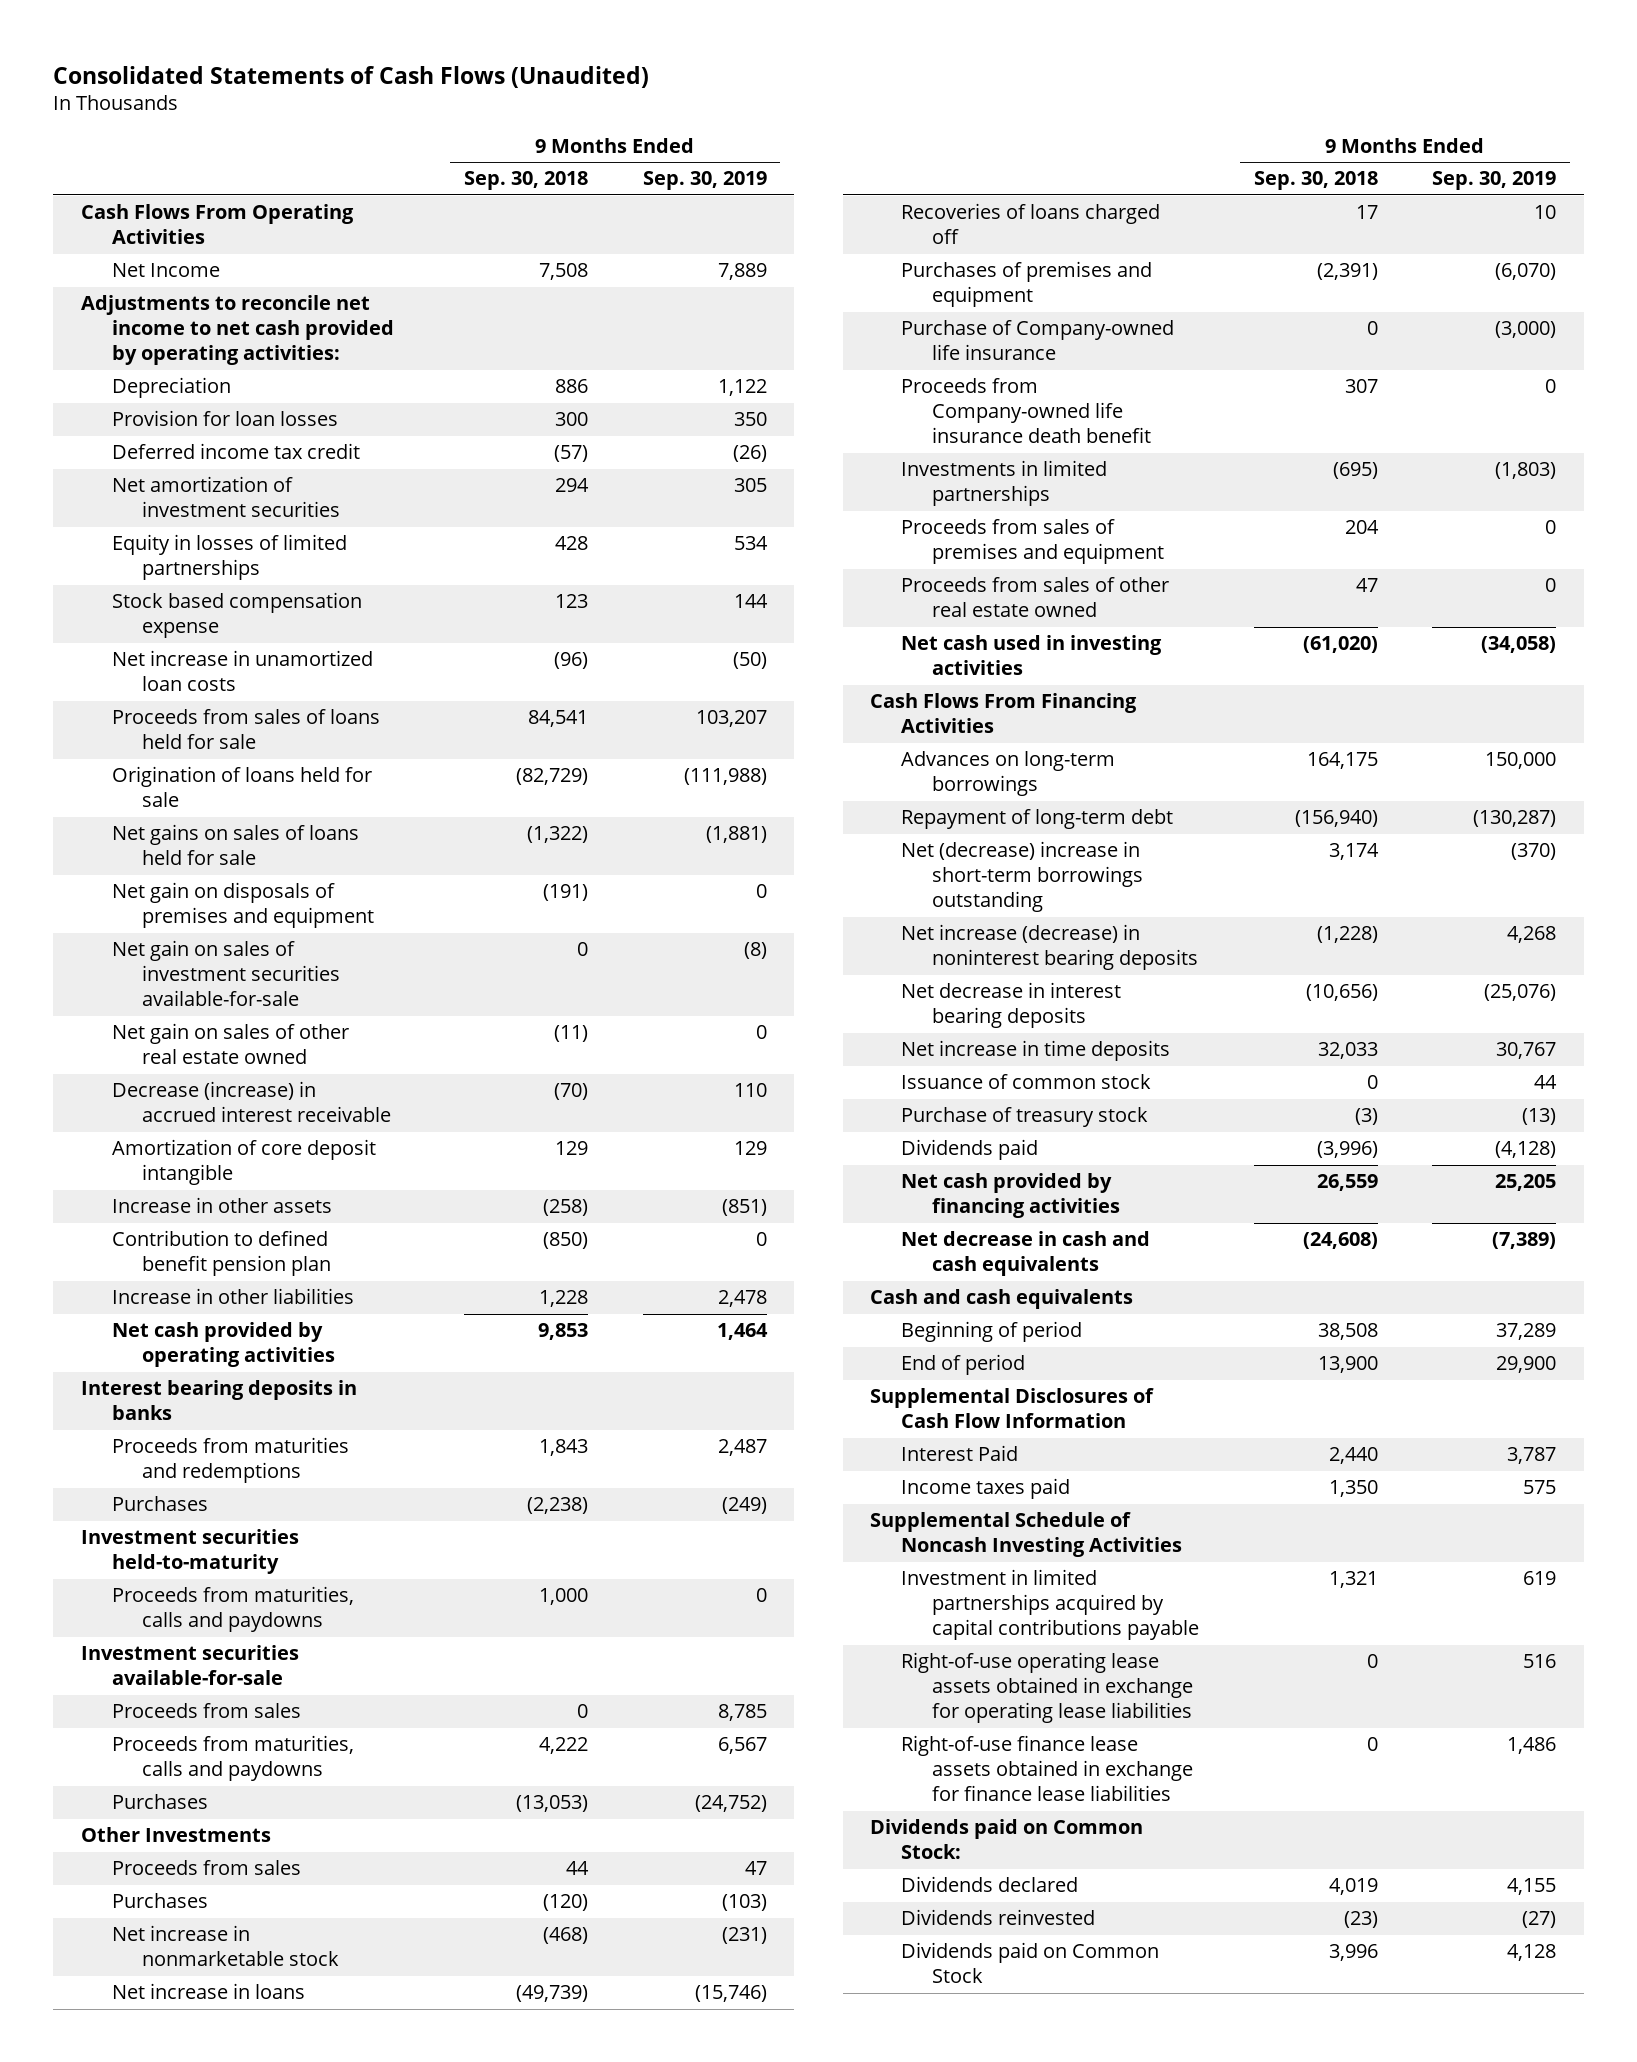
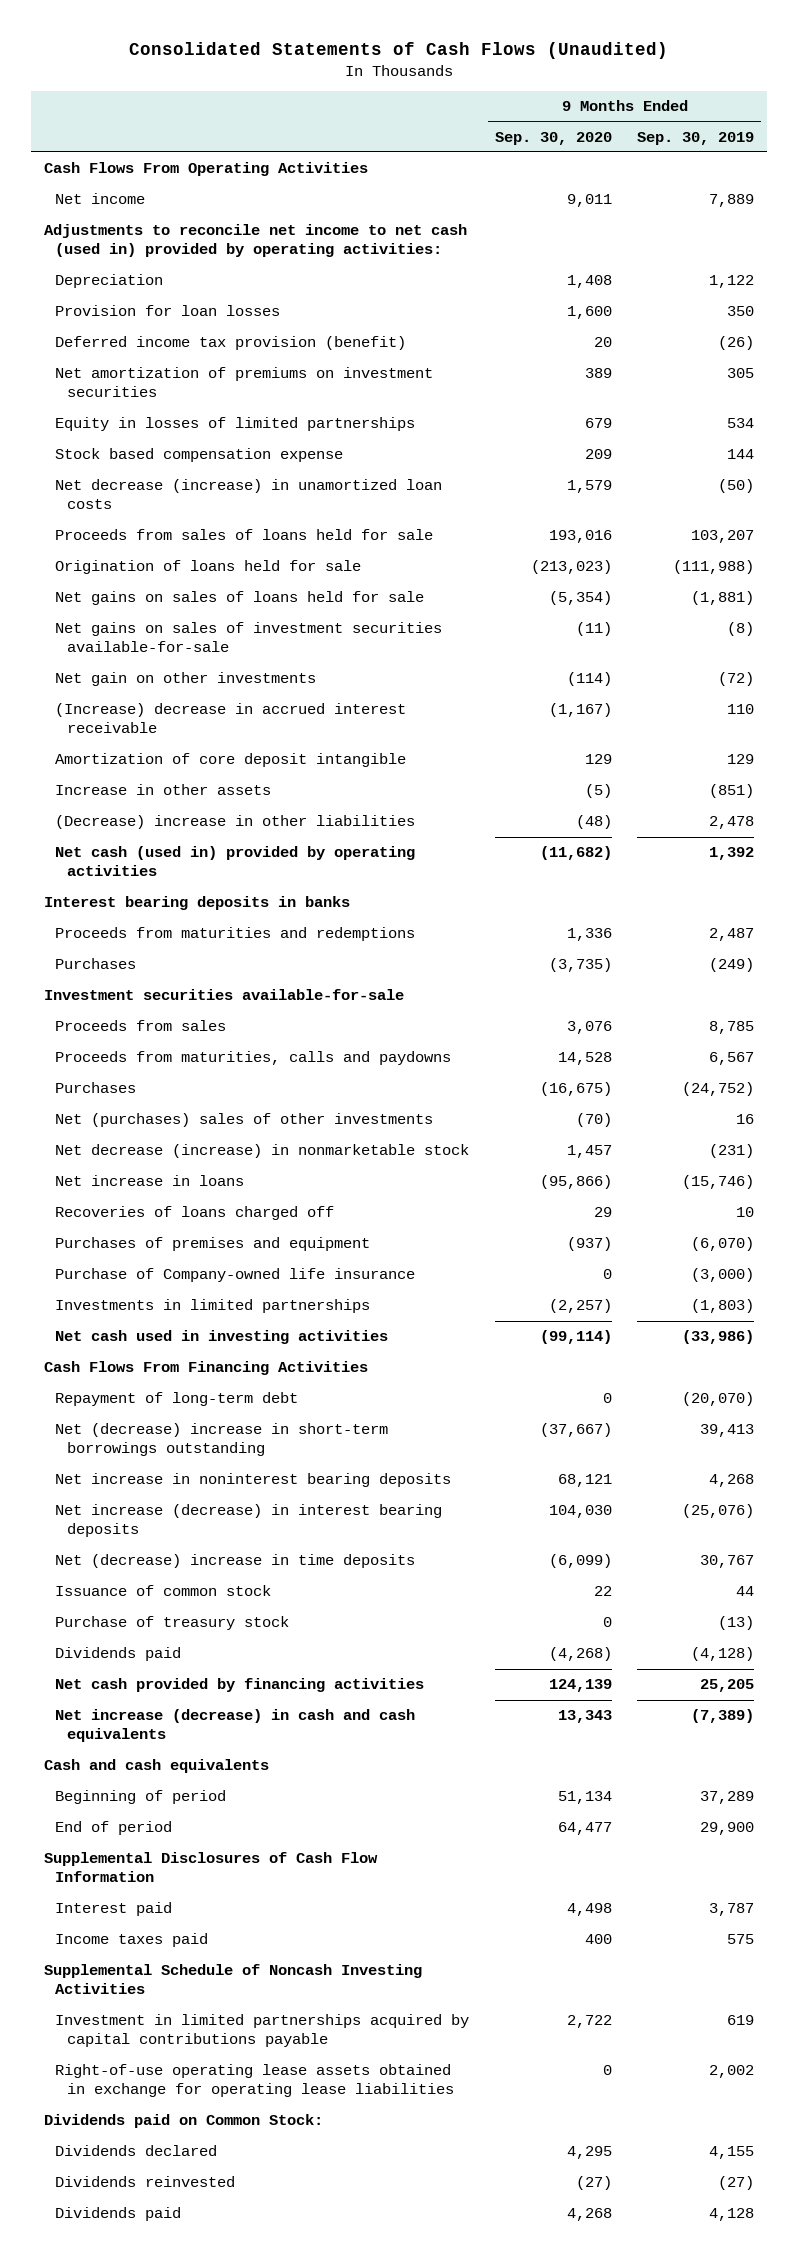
[464,171,589,191] Sep. 30, 2018 -> none
none -> [494,131,612,145] Sep. 30, 2020
[111,263,220,278] Net Income -> [55,193,146,205] Net income
[80,295,394,366] Adjustments to reconcile net income to net cash provided by operating activities: -> [43,224,467,258] Adjustments to reconcile net income to net cash (used in) provided by operating activities:
[111,443,360,460] Deferred income tax credit -> [55,336,407,351] Deferred income tax provision (benefit)
[111,476,341,518] Net amortization of investment securities -> [55,367,434,398] Net amortization of premiums on investment securities
[111,650,373,692] Net increase in unamortized loan costs -> [55,479,443,510] Net decrease (increase) in unamortized loan costs
[111,882,375,929] Net gain on disposals of premises and equipment -> none
[111,1023,349,1065] Net gain on sales of other real estate owned -> none
[111,940,341,1007] Net gain on sales of investment securities available-for-sale -> [55,622,443,653] Net gains on sales of investment securities available-for-sale
none -> [55,672,317,687] Net gain on other investments
[111,1081,392,1123] Decrease (increase) in accrued interest receivable -> [55,703,407,734] (Increase) decrease in accrued interest receivable
[111,1230,332,1277] Contribution to defined benefit pension plan -> none
[111,1288,354,1305] Increase in other liabilities -> [55,815,416,830] (Decrease) increase in other liabilities
[111,1322,336,1368] Net cash provided by operating activities -> [55,846,416,877] Net cash (used in) provided by operating activities
[716,1323,768,1341] 1,464 -> [709,847,755,861] 1,392
[80,1529,299,1575] Investment securities held-to-maturity -> none
[111,1586,354,1633] Proceeds from maturities, calls and paydowns -> none
[80,1827,271,1843] Other Investments -> none
[111,1860,301,1876] Proceeds from sales -> none
[111,1893,208,1909] Purchases -> none
none -> [55,1113,434,1128] Net (purchases) sales of other investments
[111,1925,340,1967] Net increase in nonmarketable stock -> [55,1144,470,1159] Net decrease (increase) in nonmarketable stock
[901,378,1152,444] Proceeds from Company-owned life insurance death benefit -> none
[901,519,1165,565] Proceeds from sales of premises and equipment -> none
[901,577,1170,618] Proceeds from sales of other real estate owned -> none
[1481,636,1557,654] (34,058) -> [682,1330,755,1345] (33,986)
[901,751,1116,797] Advances on long-term borrowings -> none
[1473,810,1557,828] (130,287) -> [682,1392,755,1407] (20,070)
[1511,843,1557,861] (370) -> [700,1424,755,1438] 39,413
[901,924,1199,971] Net increase (decrease) in noninterest bearing deposits -> [55,1473,452,1488] Net increase in noninterest bearing deposits
[901,982,1122,1029] Net decrease in interest bearing deposits -> [55,1504,443,1538] Net increase (decrease) in interest bearing deposits
[901,1040,1171,1062] Net increase in time deposits -> [55,1554,416,1569] Net (decrease) increase in time deposits
[901,1231,1151,1277] Net decrease in cash and cash equivalents -> [55,1709,416,1743] Net increase (decrease) in cash and cash equivalents
[901,1445,1019,1462] Interest Paid -> [55,1902,173,1917] Interest paid
[901,1735,1194,1802] Right-of-use finance lease assets obtained in exchange for finance lease liabilities -> none
[1523,1654,1557,1669] 516 -> [709,2065,755,2079] 2,002
[901,1942,1160,1984] Dividends paid on Common Stock -> [55,2207,182,2222] Dividends paid

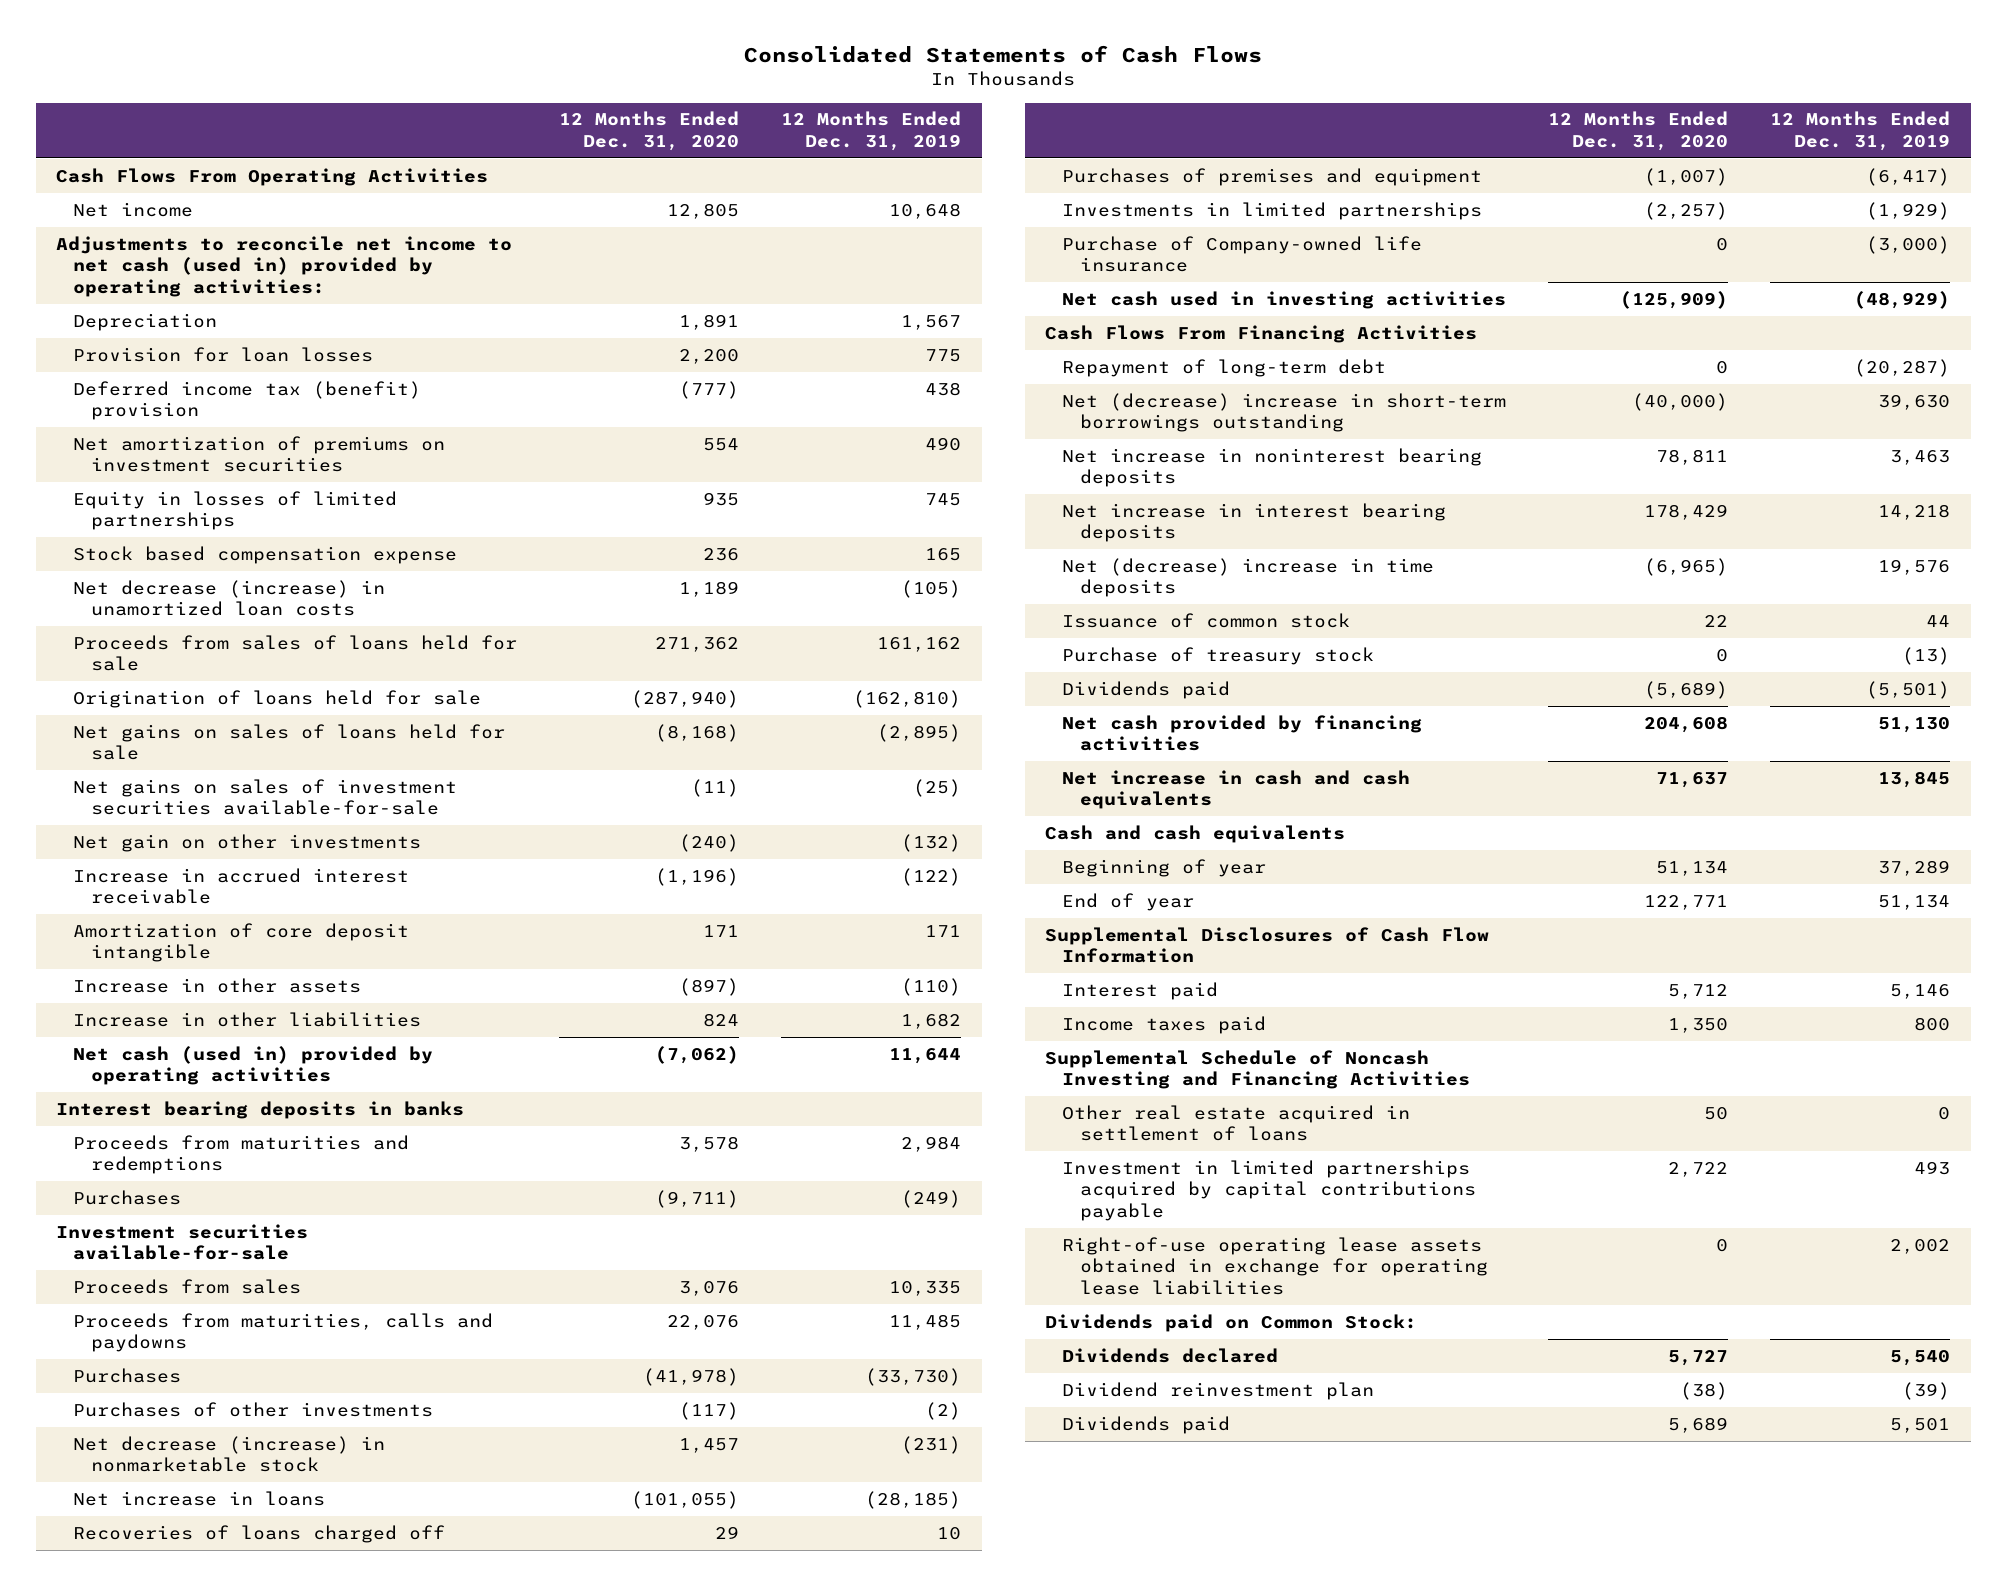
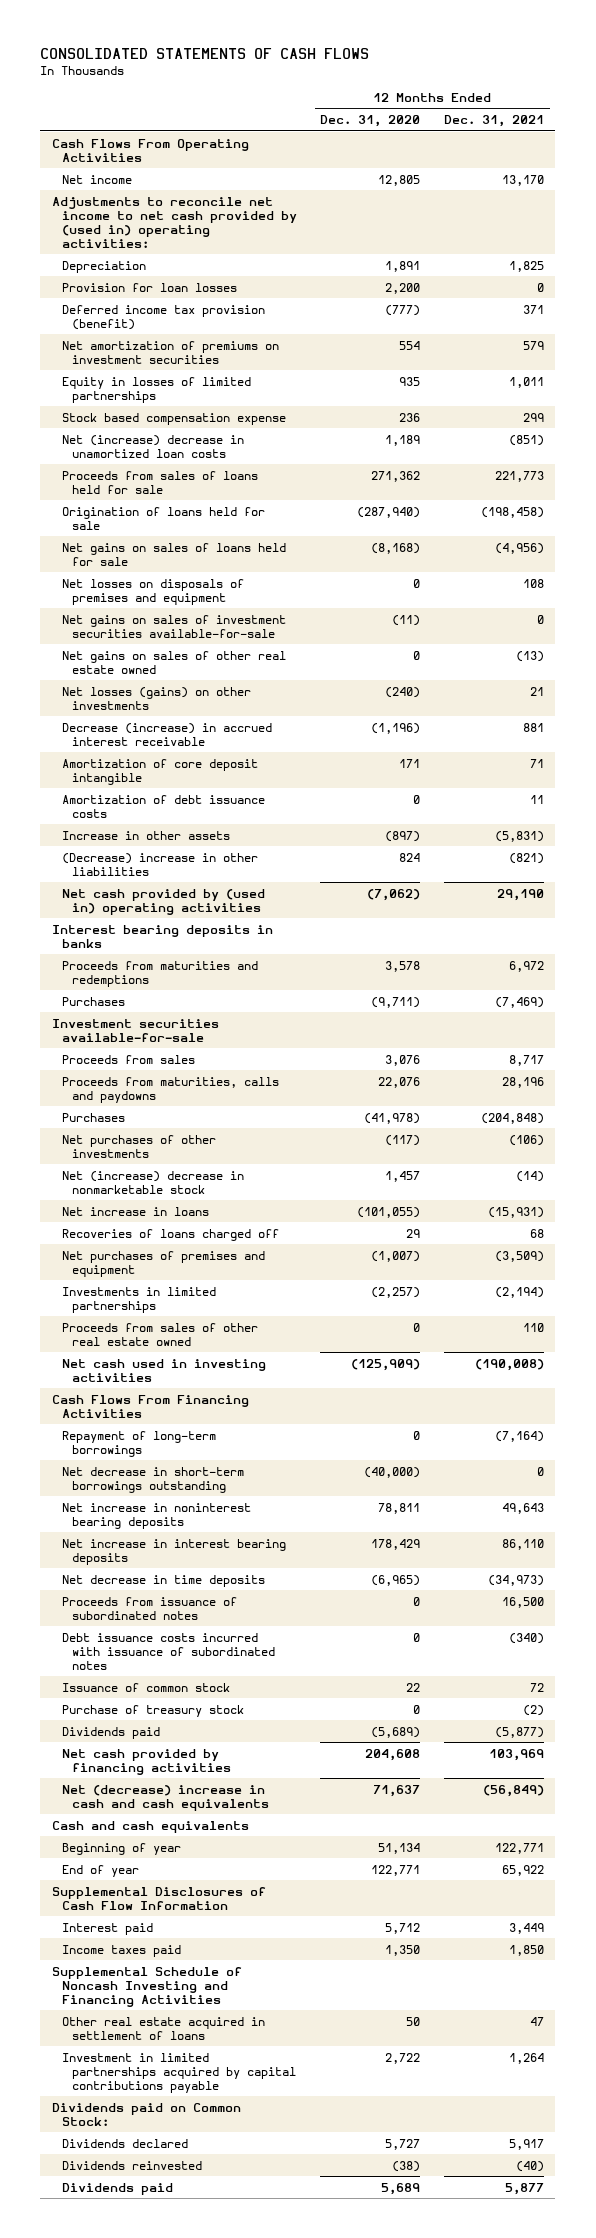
[744,45,1263,64] Consolidated Statements of Cash Flows -> [40,47,370,59] CONSOLIDATED STATEMENTS OF CASH FLOWS
[780,111,961,151] 12 Months Ended Dec. 31, 2019 -> none
none -> [443,115,544,128] Dec. 31, 2021
[56,235,513,297] Adjustments to reconcile net income to net cash (used in) provided by operating activities: -> [51,196,298,248] Adjustments to reconcile net income to net cash provided by (used in) operating activities:
[73,380,422,421] Deferred income tax (benefit) provision -> [62,304,266,330] Deferred income tax provision (benefit)
[73,579,386,617] Net decrease (increase) in unamortized loan costs -> [62,434,245,458] Net (increase) decrease in unamortized loan costs
none -> [62,578,245,605] Net losses on disposals of premises and equipment
none -> [62,650,287,674] Net gains on sales of other real estate owned
[73,833,422,852] Net gain on other investments -> [62,686,252,710] Net losses (gains) on other investments
[73,867,410,905] Increase in accrued interest receivable -> [62,722,273,746] Decrease (increase) in accrued interest receivable
none -> [62,794,266,818] Amortization of debt issuance costs
[73,1011,422,1027] Increase in other liabilities -> [62,852,259,876] (Decrease) increase in other liabilities
[73,1045,434,1086] Net cash (used in) provided by operating activities -> [62,888,266,915] Net cash provided by (used in) operating activities
[73,1401,434,1417] Purchases of other investments -> [62,1134,217,1158] Net purchases of other investments
[73,1435,386,1473] Net decrease (increase) in nonmarketable stock -> [62,1170,245,1194] Net (increase) decrease in nonmarketable stock
[1062,167,1483,186] Purchases of premises and equipment -> [62,1250,266,1277] Net purchases of premises and equipment
[1062,235,1423,273] Purchase of Company-owned life insurance -> none
none -> [62,1322,259,1346] Proceeds from sales of other real estate owned
[1062,358,1387,377] Repayment of long-term debt -> [62,1430,217,1457] Repayment of long-term borrowings
[1062,392,1507,433] Net (decrease) increase in short-term borrowings outstanding -> [62,1466,245,1493] Net decrease in short-term borrowings outstanding
[1062,557,1435,598] Net (decrease) increase in time deposits -> [62,1574,266,1587] Net decrease in time deposits
none -> [62,1596,238,1620] Proceeds from issuance of subordinated notes
none -> [62,1632,276,1670] Debt issuance costs incurred with issuance of subordinated notes
[1062,769,1411,810] Net increase in cash and cash equivalents -> [62,1784,270,1811] Net (decrease) increase in cash and cash equivalents
[1062,1236,1488,1295] Right-of-use operating lease assets obtained in exchange for operating lease liabilities -> none
[1062,1381,1375,1400] Dividend reinvestment plan -> none
none -> [62,2160,203,2170] Dividends reinvested

